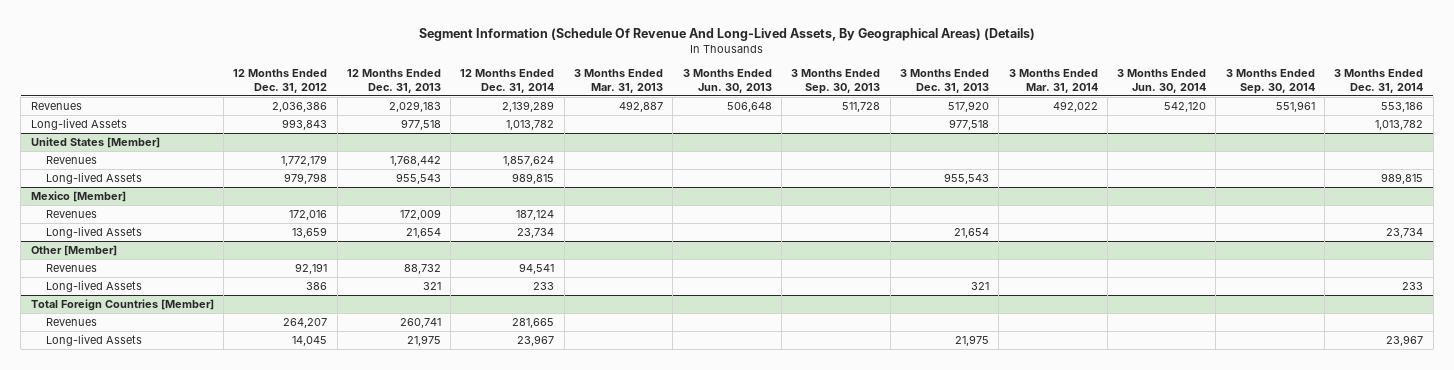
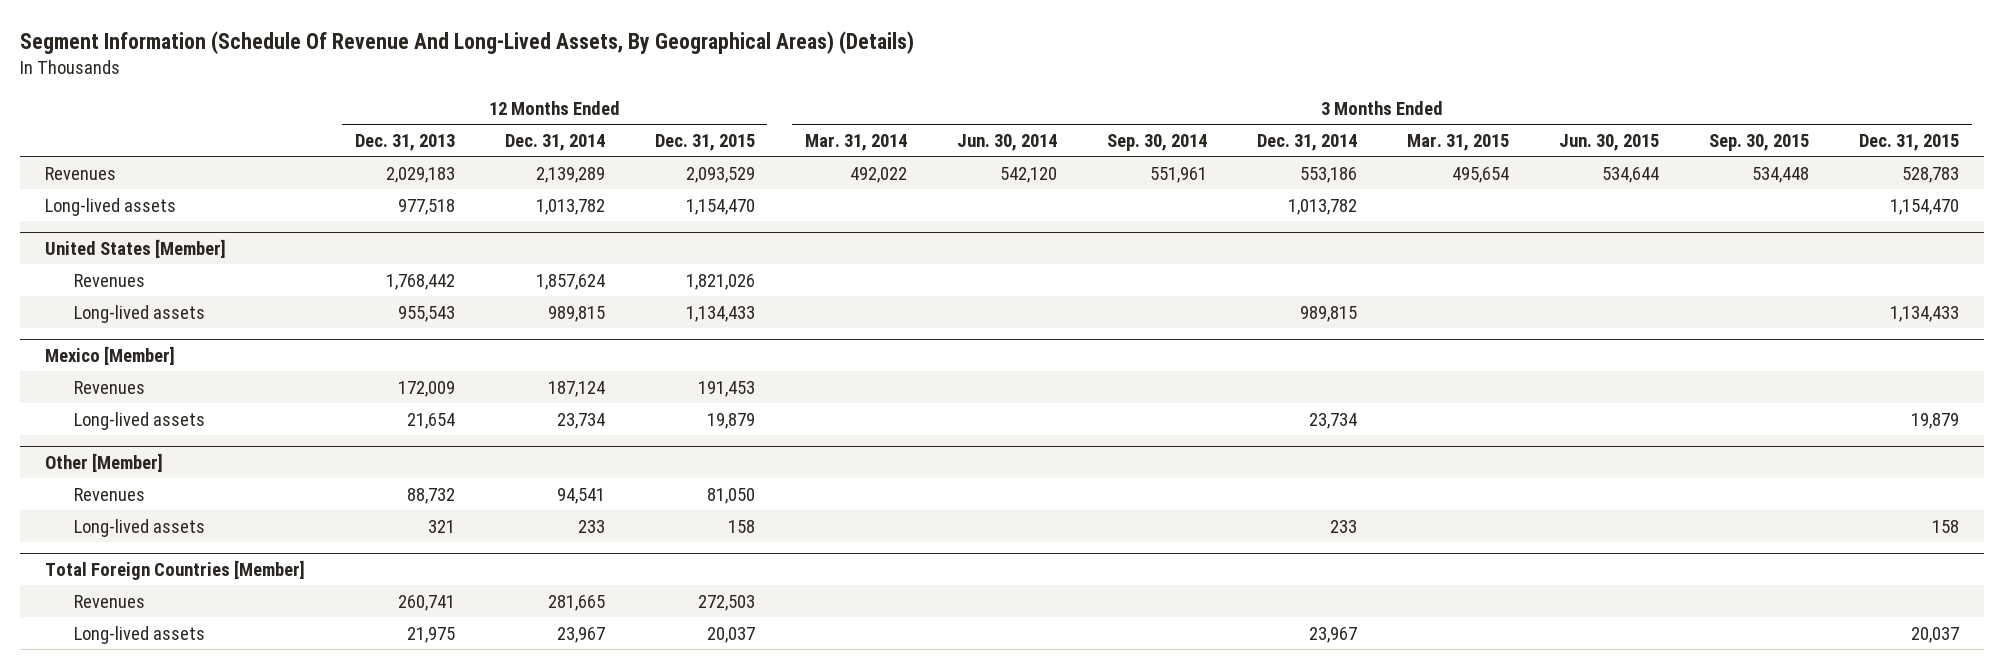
[233,69,328,93] 12 Months Ended Dec. 31, 2012 -> none
[574,69,664,93] 3 Months Ended Mar. 31, 2013 -> none
[682,69,772,93] 3 Months Ended Jun. 30, 2013 -> none
[791,69,881,94] 3 Months Ended Sep. 30, 2013 -> none
[899,69,989,93] 3 Months Ended Dec. 31, 2013 -> none
none -> [654,133,755,151] Dec. 31, 2015
none -> [1407,133,1510,151] Mar. 31, 2015
none -> [1559,133,1660,151] Jun. 30, 2015
none -> [1709,133,1810,151] Sep. 30, 2015
none -> [1859,133,1960,151] Dec. 31, 2015
[30,118,127,131] Long-lived Assets -> [44,197,176,216] Long-lived assets
[46,172,143,185] Long-lived Assets -> [74,304,206,323] Long-lived assets
[46,226,143,239] Long-lived Assets -> [74,411,206,430] Long-lived assets
[46,280,143,293] Long-lived Assets -> [74,518,206,537] Long-lived assets
[46,334,143,347] Long-lived Assets -> [74,625,206,644] Long-lived assets

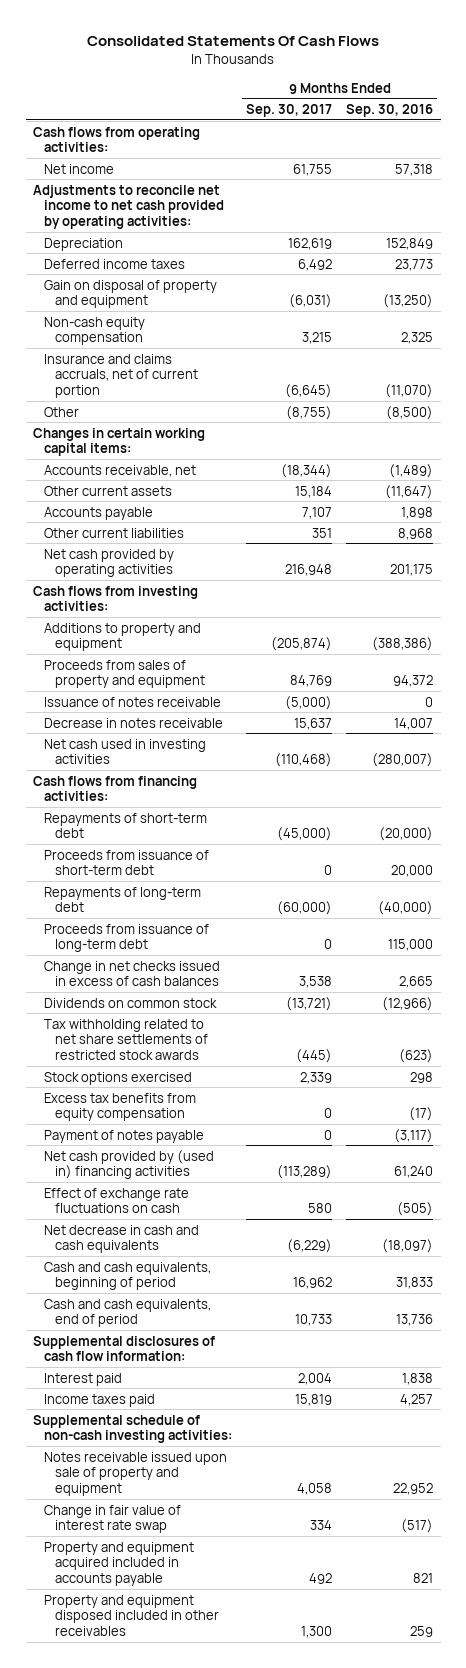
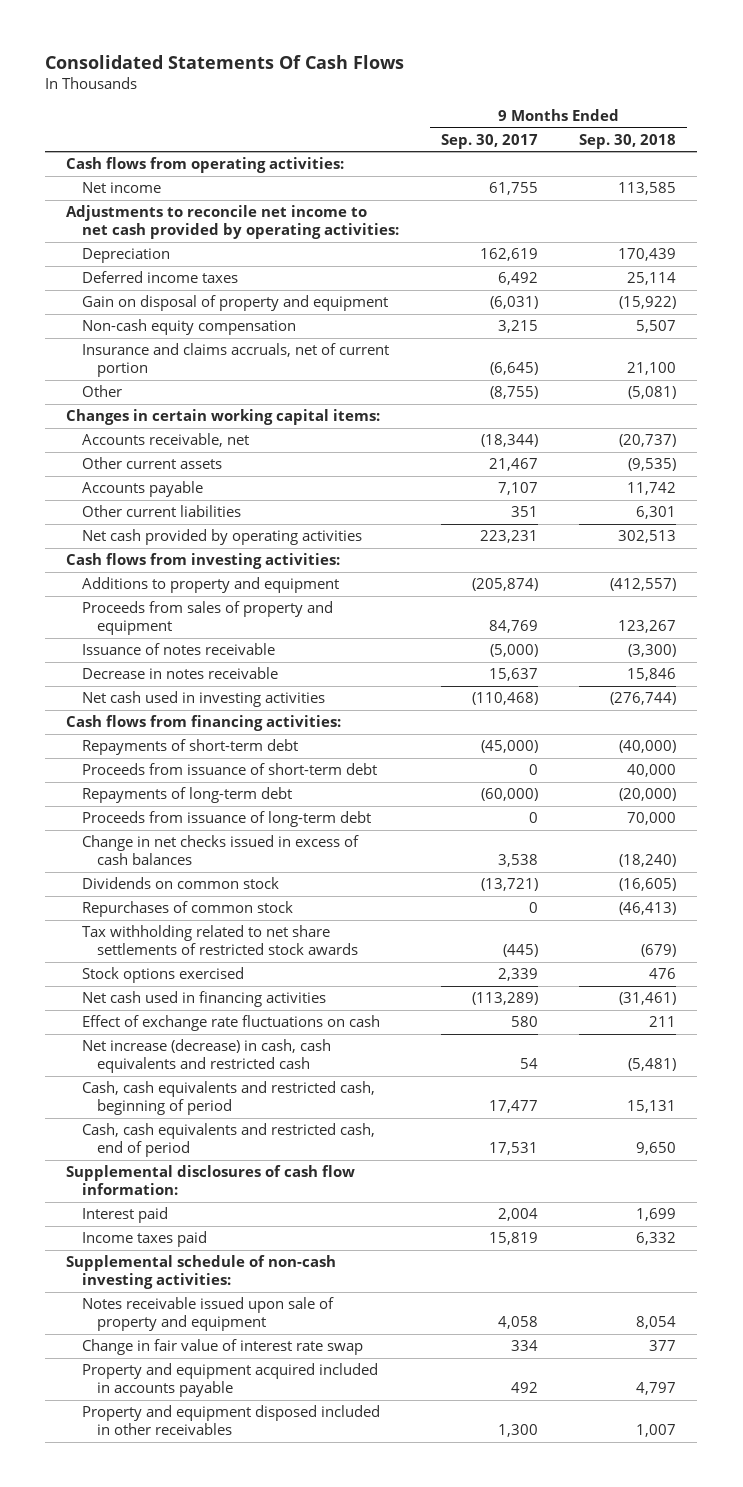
[346,104,434,118] Sep. 30, 2016 -> none
none -> [579,133,677,149] Sep. 30, 2018
[295,485,333,498] 15,184 -> [488,458,538,472] 21,467
[285,564,333,577] 216,948 -> [479,530,538,544] 223,231
none -> [81,901,293,918] Repurchases of common stock
[43,1092,196,1122] Excess tax benefits from equity compensation -> none
[43,1129,204,1143] Payment of notes payable -> none
[43,1149,214,1180] Net cash provided by (used in) financing activities -> [81,991,326,1008] Net cash used in financing activities
[43,1224,199,1254] Net decrease in cash and cash equivalents -> [81,1039,331,1074] Net increase (decrease) in cash, cash equivalents and restricted cash
[287,1239,333,1254] (6,229) -> [519,1058,538,1070] 54
[43,1261,211,1291] Cash and cash equivalents, beginning of period -> [81,1081,375,1116] Cash, cash equivalents and restricted cash, beginning of period
[293,1277,333,1290] 16,962 -> [488,1100,538,1114] 17,477
[43,1298,211,1328] Cash and cash equivalents, end of period -> [81,1123,375,1158] Cash, cash equivalents and restricted cash, end of period
[295,1314,333,1327] 10,733 -> [488,1142,538,1156] 17,531

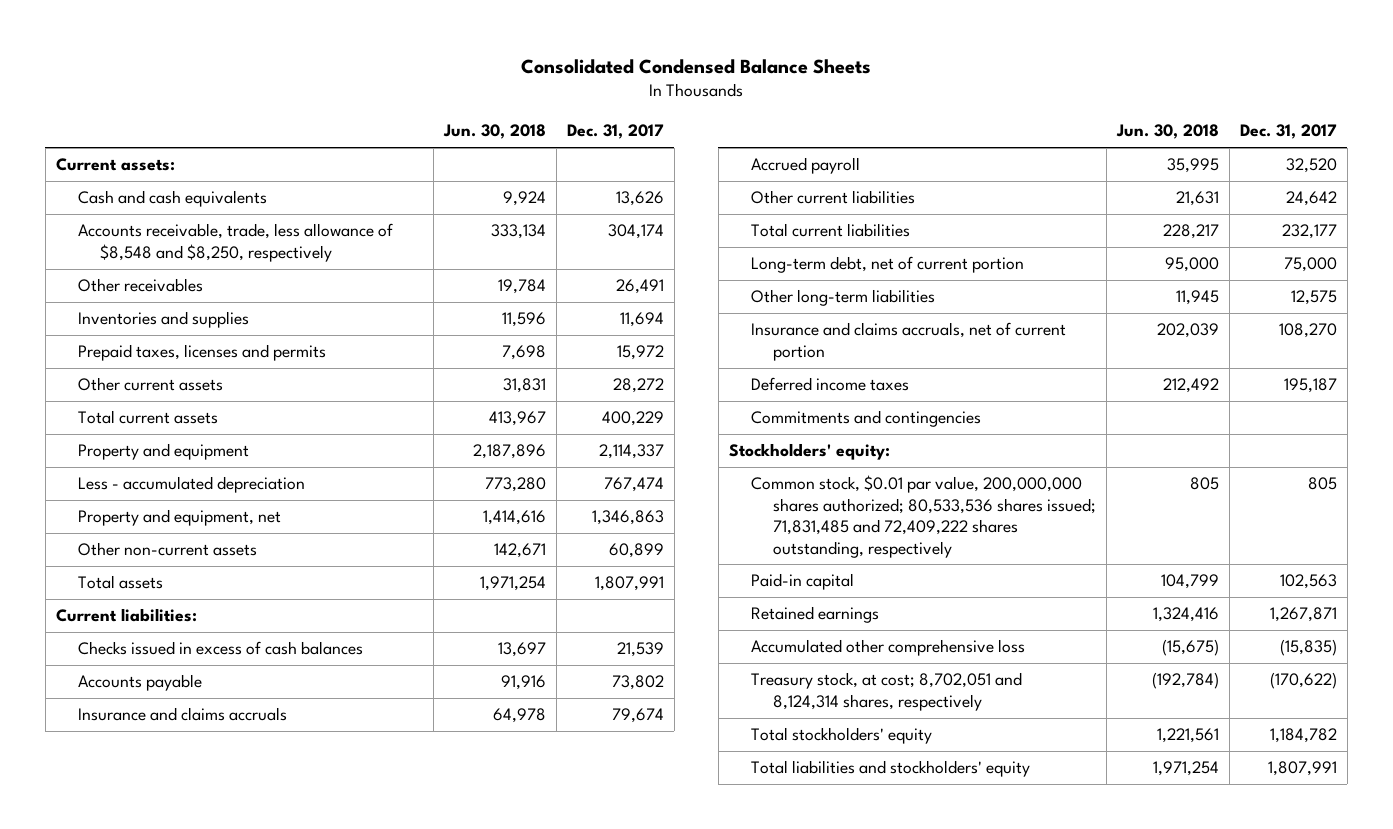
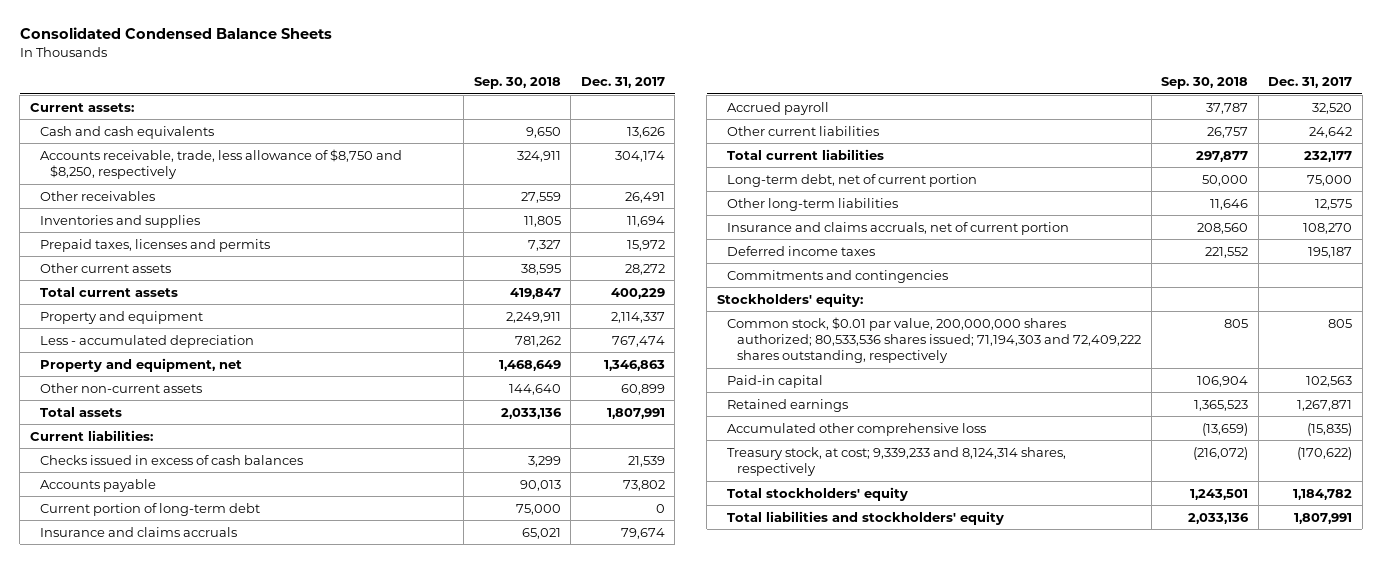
[443,124,547,140] Jun. 30, 2018 -> none
none -> [473,77,561,90] Sep. 30, 2018
[77,223,393,262] Accounts receivable, trade, less allowance of $8,548 and $8,250, respectively -> [39,148,402,179] Accounts receivable, trade, less allowance of $8,750 and $8,250, respectively
none -> [39,502,260,516] Current portion of long-term debt
[751,475,1097,558] Common stock, $0.01 par value, 200,000,000 shares authorized; 80,533,536 shares issued; 71,831,485 and 72,409,222 shares outstanding, respectively -> [727,316,1142,364] Common stock, $0.01 par value, 200,000,000 shares authorized; 80,533,536 shares issued; 71,194,303 and 72,409,222 shares outstanding, respectively
[751,672,1023,711] Treasury stock, at cost; 8,702,051 and 8,124,314 shares, respectively -> [727,446,1067,476] Treasury stock, at cost; 9,339,233 and 8,124,314 shares, respectively

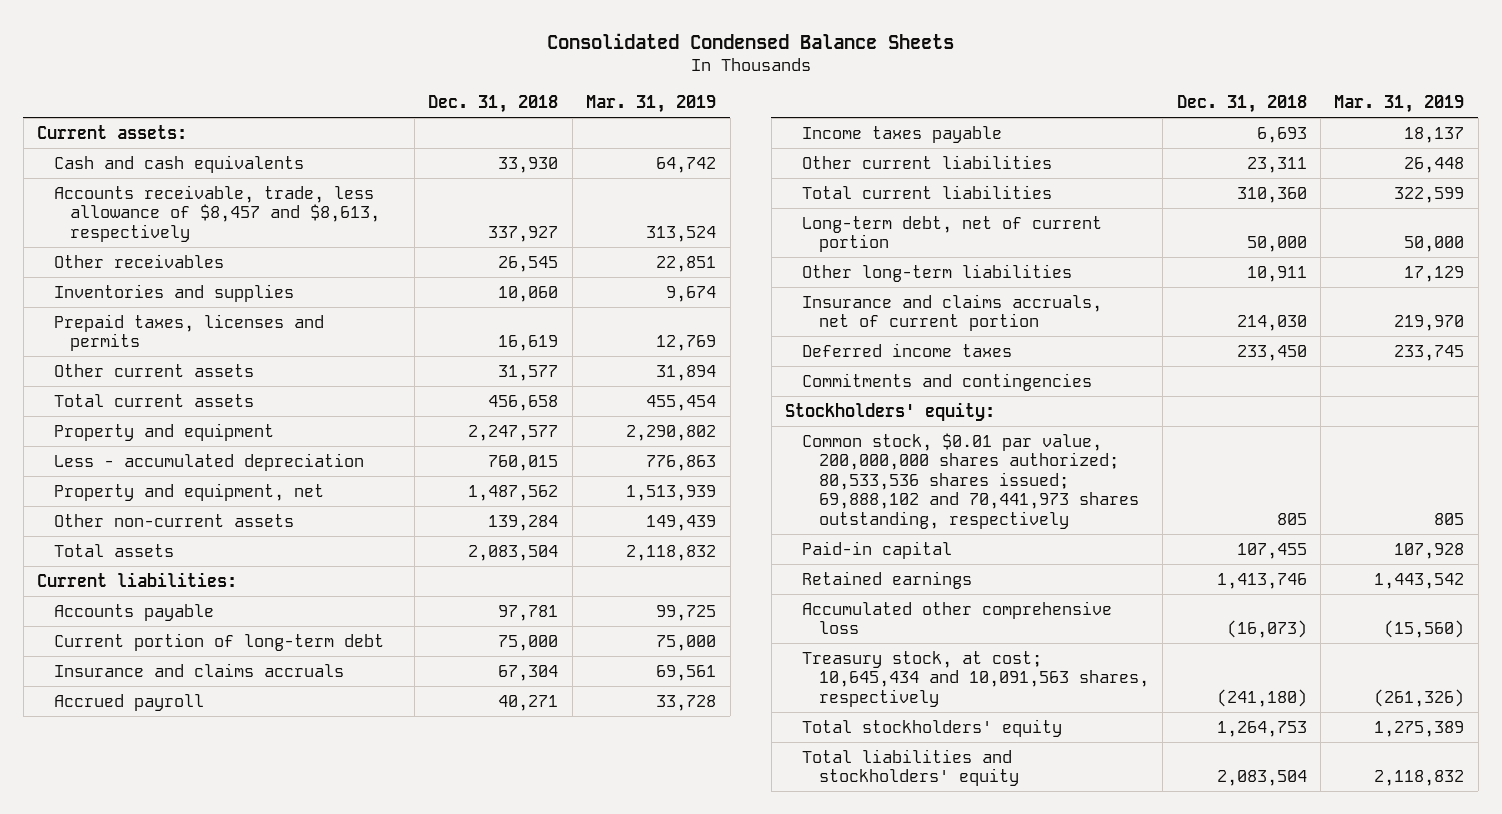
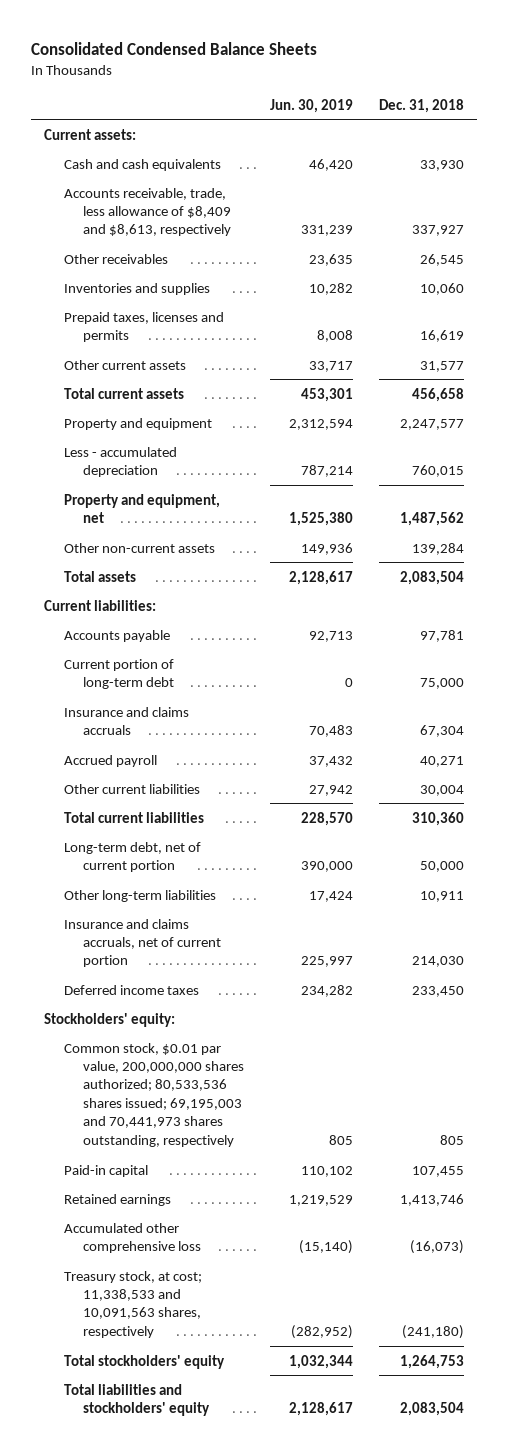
[586,95,717,114] Mar. 31, 2019 -> none
none -> [270,98,354,113] Jun. 30, 2019
[53,184,381,242] Accounts receivable, trade, less allowance of $8,457 and $8,613, respectively -> [63,187,232,237] Accounts receivable, trade, less allowance of $8,409 and $8,613, respectively
[801,125,1002,143] Income taxes payable -> none
[1246,156,1307,173] 23,311 -> [420,784,465,796] 30,004
[801,372,1092,391] Commitments and contingencies -> none
[801,432,1139,529] Common stock, $0.01 par value, 200,000,000 shares authorized; 80,533,536 shares issued; 69,888,102 and 70,441,973 shares outstanding, respectively -> [63,1042,245,1147] Common stock, $0.01 par value, 200,000,000 shares authorized; 80,533,536 shares issued; 69,195,003 and 70,441,973 shares outstanding, respectively
[801,650,1149,707] Treasury stock, at cost; 10,645,434 and 10,091,563 shares, respectively -> [63,1270,202,1338] Treasury stock, at cost; 11,338,533 and 10,091,563 shares, respectively

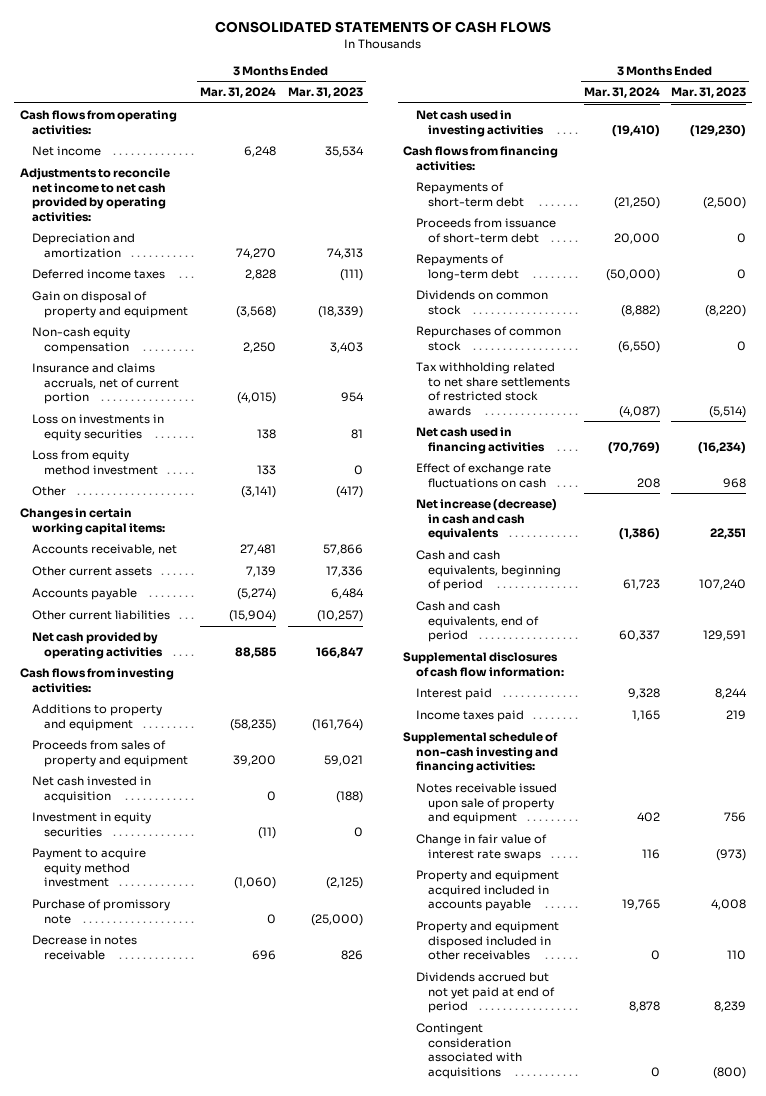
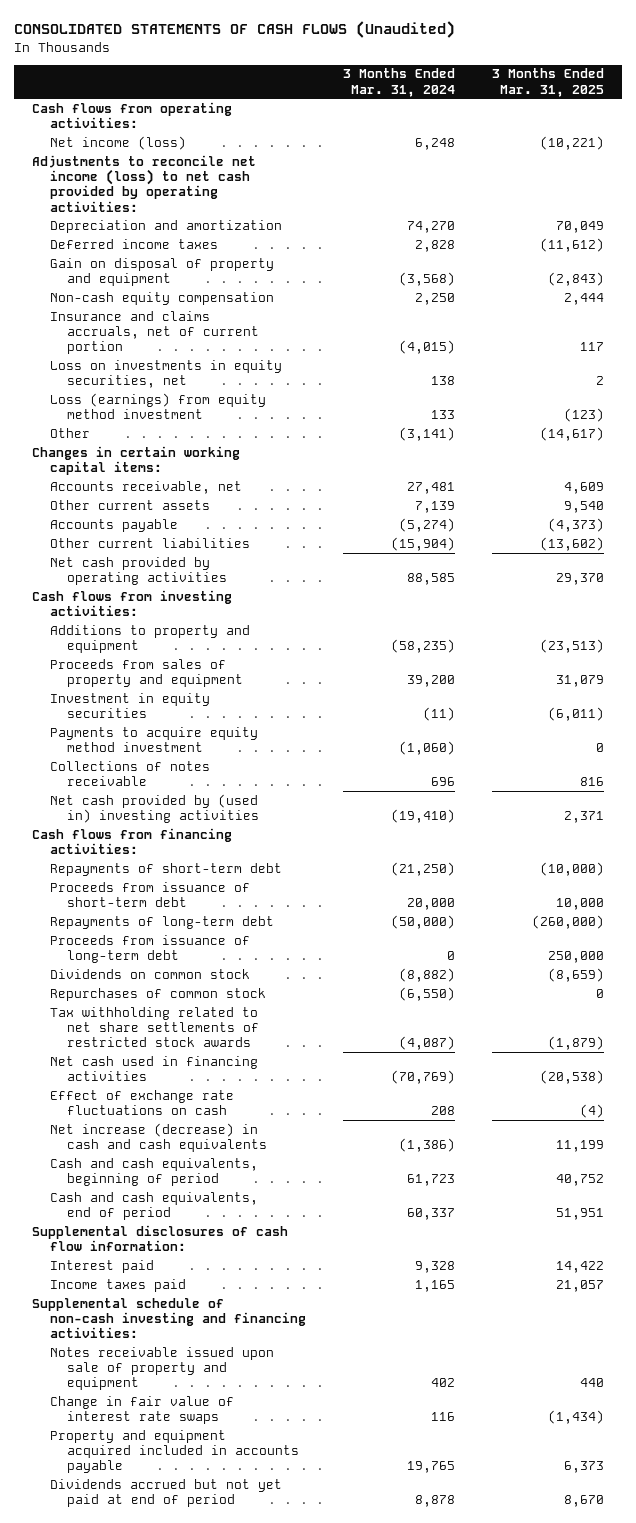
[215,21,552,34] CONSOLIDATED STATEMENTS OF CASH FLOWS -> [14,21,456,39] CONSOLIDATED STATEMENTS OF CASH FLOWS (Unaudited)
[287,87,363,99] Mar. 31, 2023 -> none
none -> [491,68,604,97] 3 Months Ended Mar. 31, 2025
[31,146,101,157] Net income -> [49,135,186,150] Net income (loss)
[19,168,170,222] Adjustments to reconcile net income to net cash provided by operating activities: -> [32,154,257,212] Adjustments to reconcile net income (loss) to net cash provided by operating activities:
[31,414,164,441] Loss on investments in equity securities -> [49,359,282,389] Loss on investments in equity securities, net
[31,450,159,475] Loss from equity method investment -> [49,392,266,420] Loss (earnings) from equity method investment
[31,776,151,803] Net cash invested in acquisition -> none
[31,899,170,924] Purchase of promissory note -> none
[31,848,146,888] Payment to acquire equity method investment -> [49,726,258,753] Payments to acquire equity method investment
[31,935,137,960] Decrease in notes receivable -> [49,760,210,787] Collections of notes receivable
[415,110,544,137] Net cash used in investing activities -> [49,793,260,824] Net cash provided by (used in) investing activities
none -> [49,934,250,964] Proceeds from issuance of long-term debt
[415,921,559,961] Property and equipment disposed included in other receivables -> none
[415,1023,522,1079] Contingent consideration associated with acquisitions -> none

